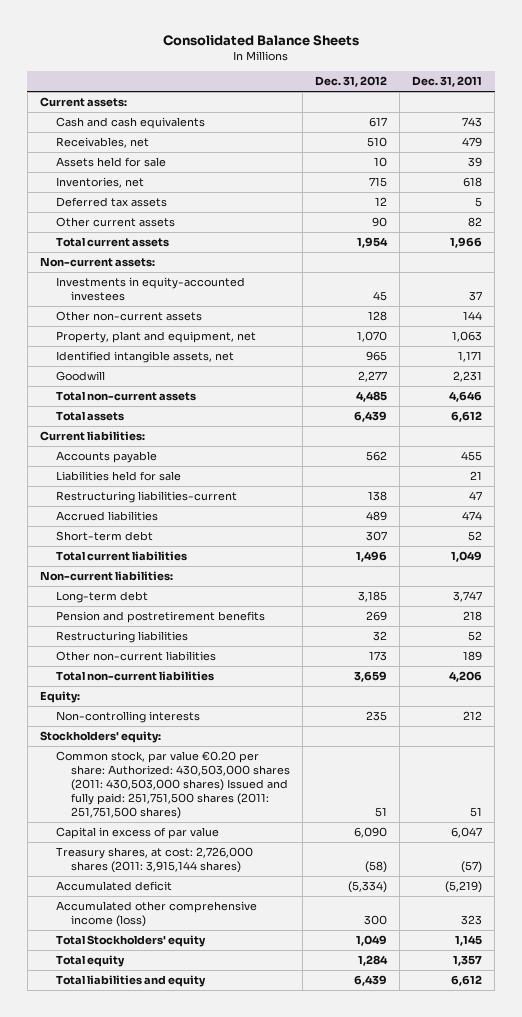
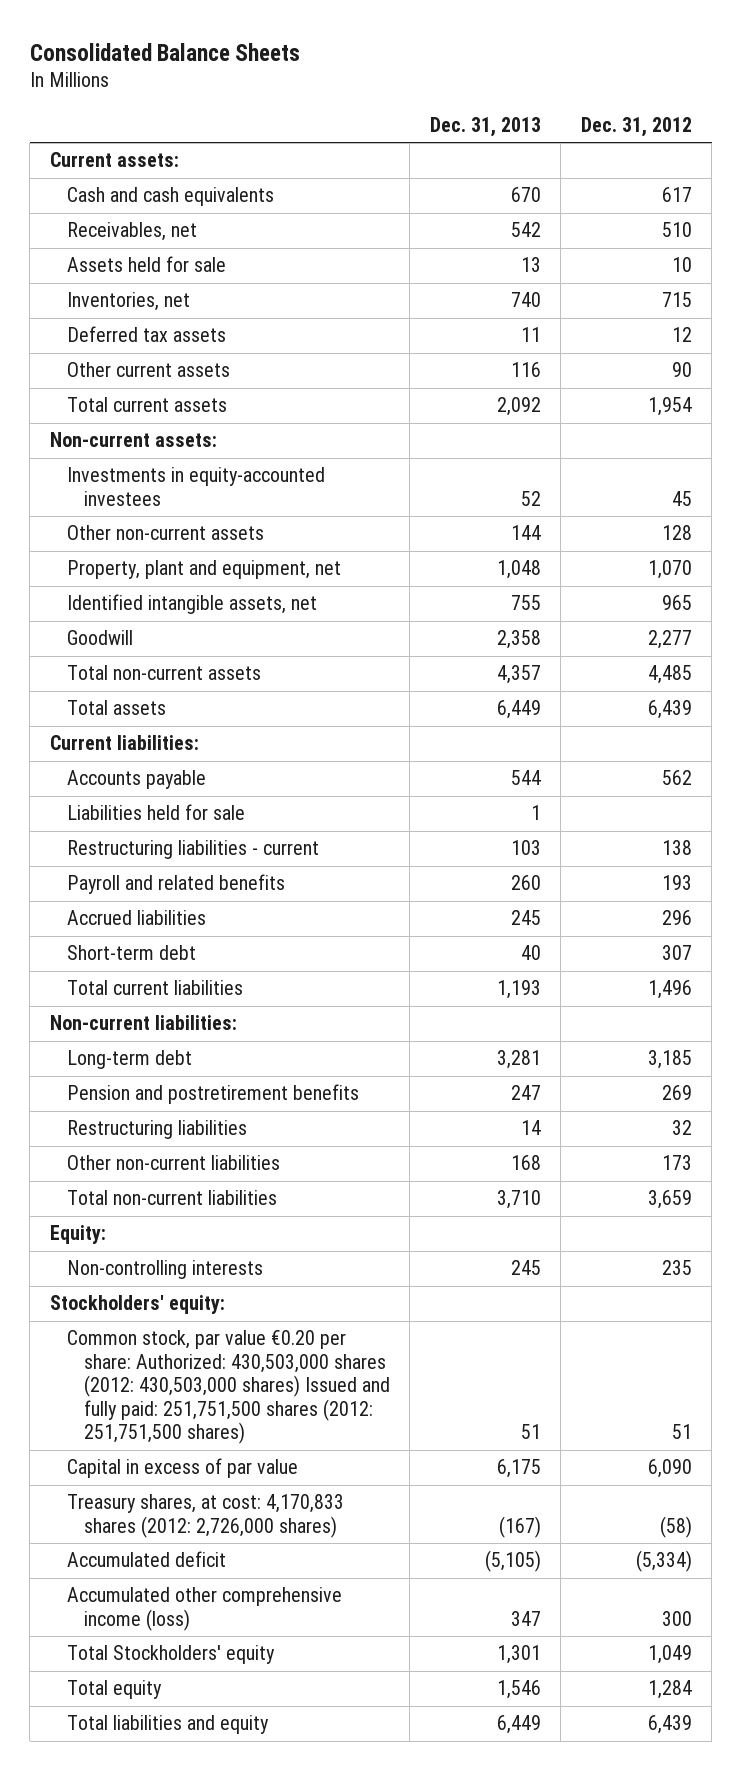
[412,76,483,88] Dec. 31, 2011 -> none
none -> [429,116,541,137] Dec. 31, 2013
[55,491,237,504] Restructuring liabilities-current -> [66,840,319,860] Restructuring liabilities - current
none -> [66,874,285,895] Payroll and related benefits
[366,511,388,522] 489 -> [661,910,692,926] 296
[55,751,291,819] Common stock, par value €0.20 per share: Authorized: 430,503,000 shares (2011: 430,503,000 shares) Issued and fully paid: 251,751,500 shares (2011: 251,751,500 shares) -> [66,1330,390,1445] Common stock, par value €0.20 per share: Authorized: 430,503,000 shares (2012: 430,503,000 shares) Issued and fully paid: 251,751,500 shares (2012: 251,751,500 shares)
[55,847,253,874] Treasury shares, at cost: 2,726,000 shares (2011: 3,915,144 shares) -> [66,1494,344,1538] Treasury shares, at cost: 4,170,833 shares (2012: 2,726,000 shares)

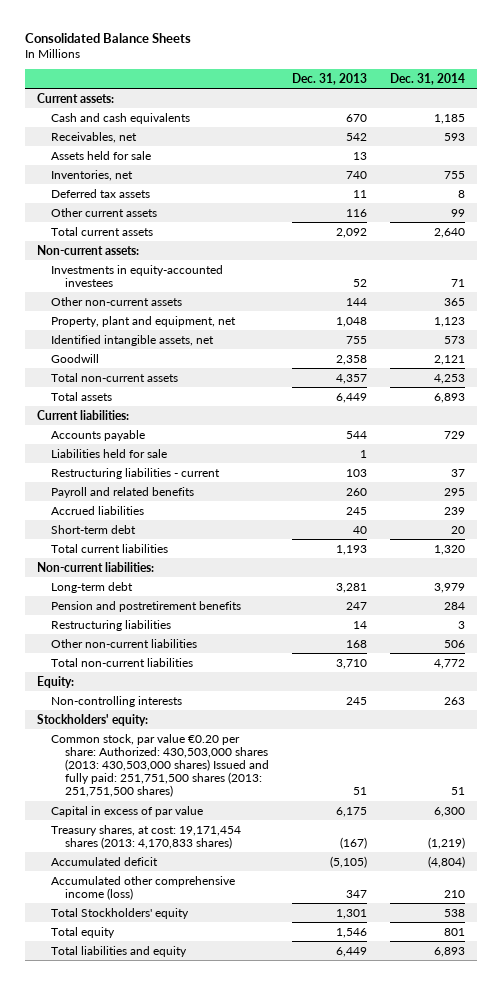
[580,116,692,137] Dec. 31, 2012 -> none
none -> [390,72,466,85] Dec. 31, 2014
[66,1330,390,1445] Common stock, par value €0.20 per share: Authorized: 430,503,000 shares (2012: 430,503,000 shares) Issued and fully paid: 251,751,500 shares (2012: 251,751,500 shares) -> [50,733,270,798] Common stock, par value €0.20 per share: Authorized: 430,503,000 shares (2013: 430,503,000 shares) Issued and fully paid: 251,751,500 shares (2013: 251,751,500 shares)
[66,1494,344,1538] Treasury shares, at cost: 4,170,833 shares (2012: 2,726,000 shares) -> [50,824,241,849] Treasury shares, at cost: 19,171,454 shares (2013: 4,170,833 shares)

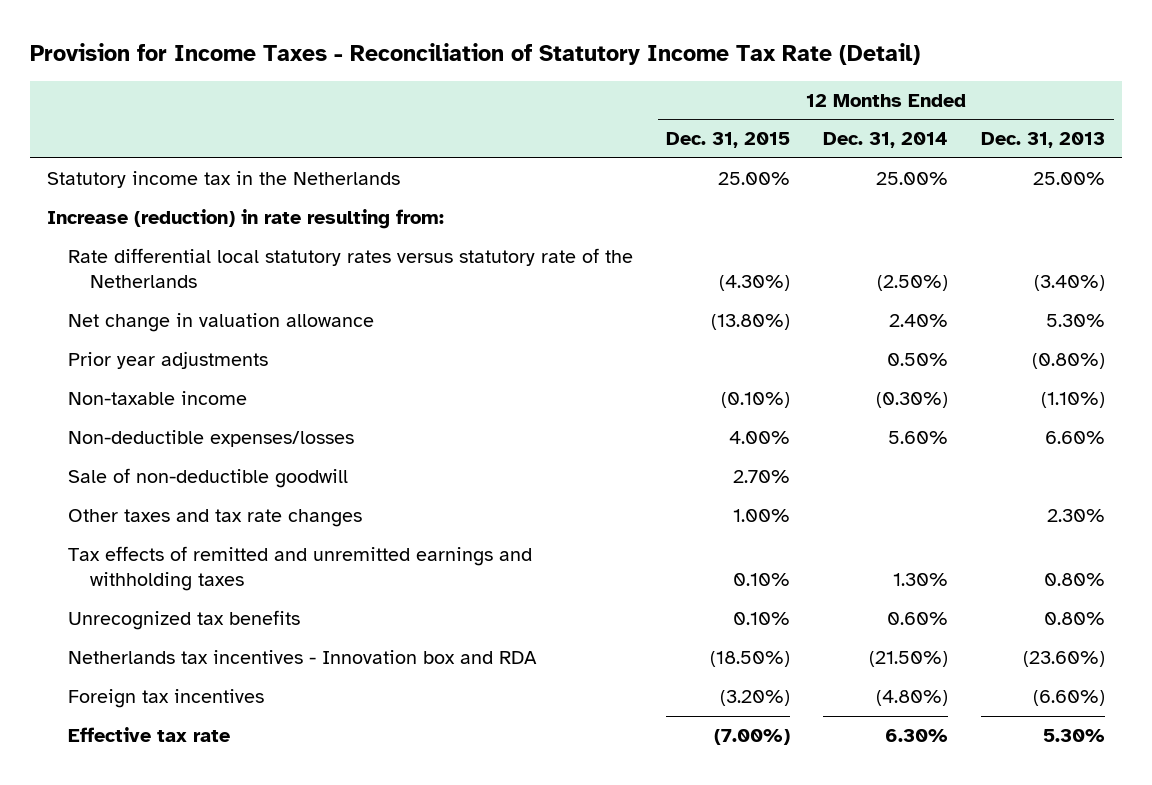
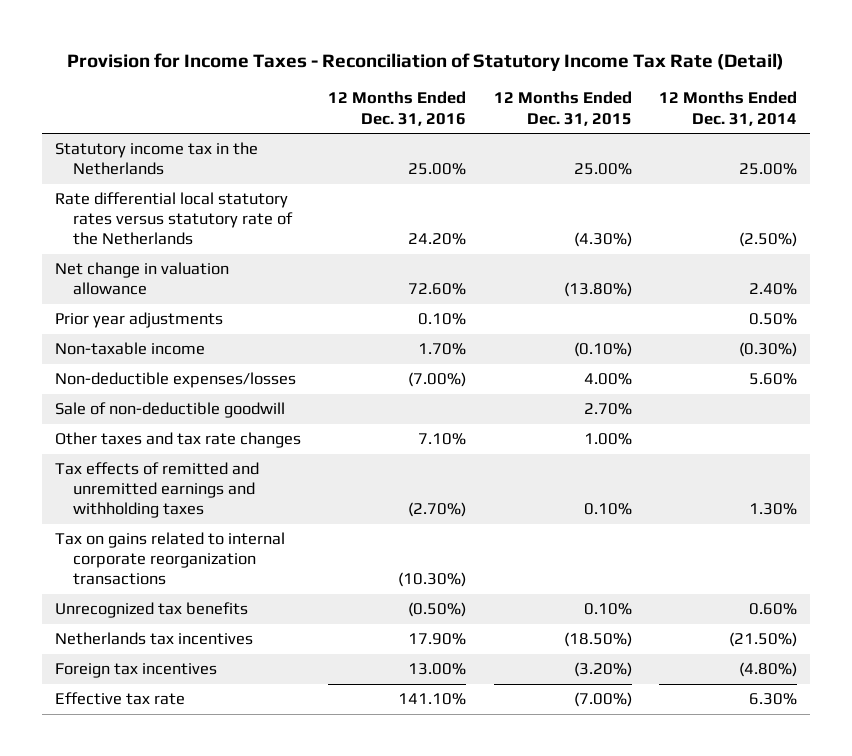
[981,132,1106,149] Dec. 31, 2013 -> none
none -> [328,91,467,126] 12 Months Ended Dec. 31, 2016
[46,209,444,230] Increase (reduction) in rate resulting from: -> none
none -> [55,532,286,586] Tax on gains related to internal corporate reorganization transactions
[68,650,538,665] Netherlands tax incentives - Innovation box and RDA -> [55,632,254,646] Netherlands tax incentives

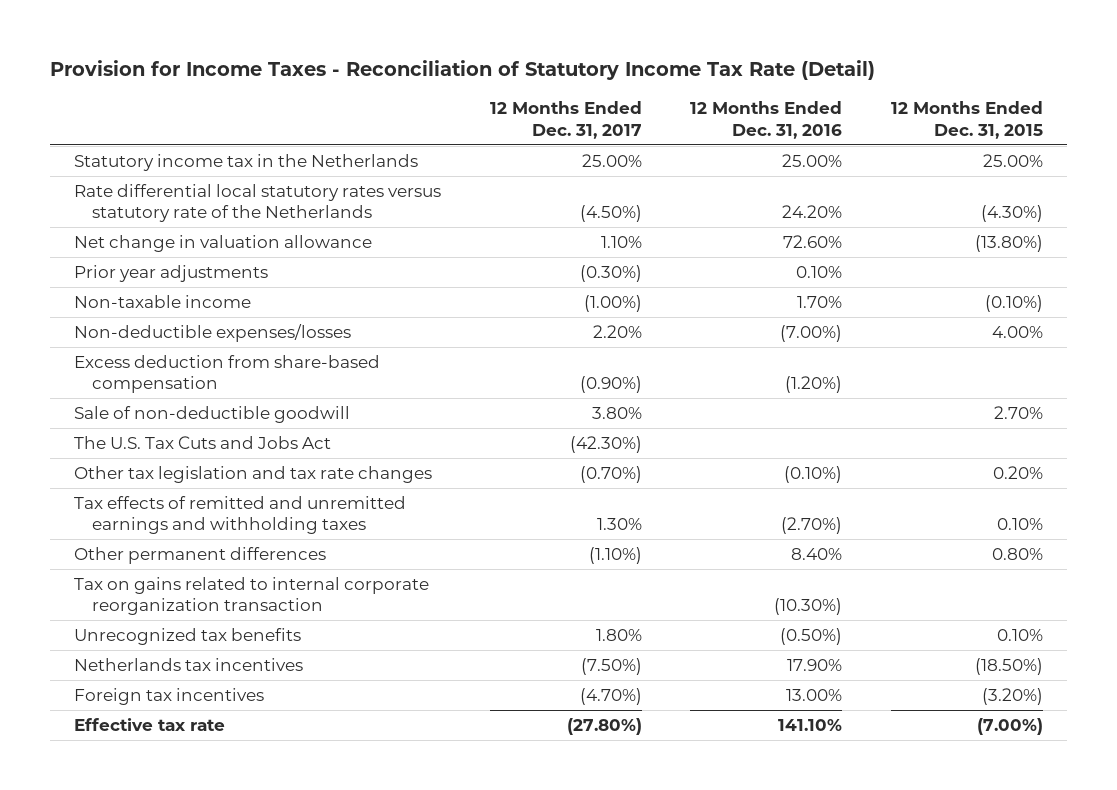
[658,91,797,126] 12 Months Ended Dec. 31, 2014 -> none
none -> [489,101,642,139] 12 Months Ended Dec. 31, 2017
none -> [74,354,381,394] Excess deduction from share-based compensation
none -> [74,435,332,449] The U.S. Tax Cuts and Jobs Act
[55,432,302,449] Other taxes and tax rate changes -> [74,465,433,483] Other tax legislation and tax rate changes
[418,433,467,446] 7.10% -> [784,465,843,483] (0.10%)
[583,433,632,446] 1.00% -> [993,465,1044,479] 0.20%
none -> [74,546,327,564] Other permanent differences
[55,532,286,586] Tax on gains related to internal corporate reorganization transactions -> [74,576,430,616] Tax on gains related to internal corporate reorganization transaction

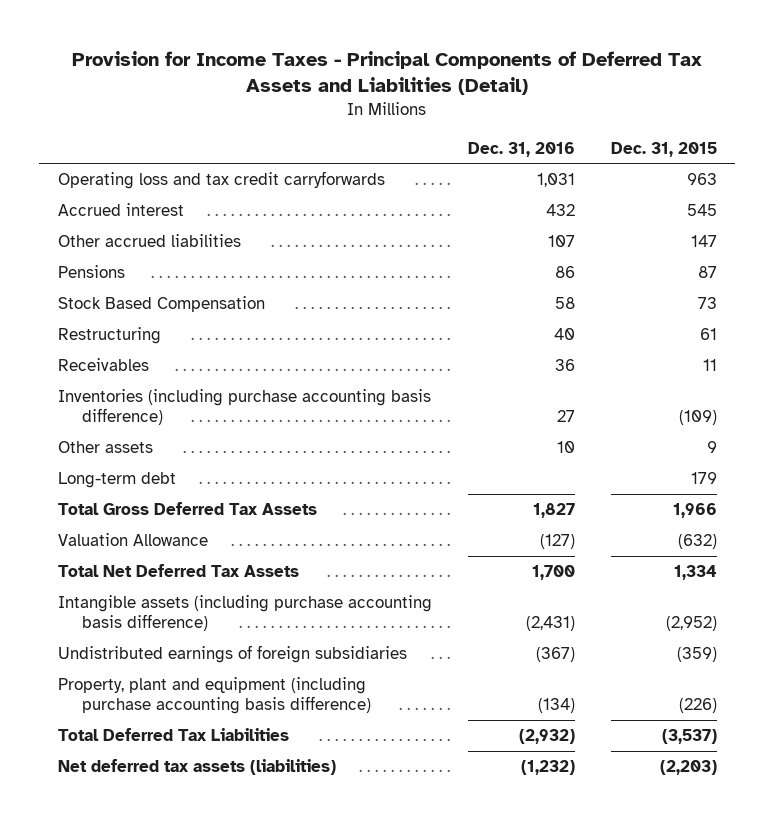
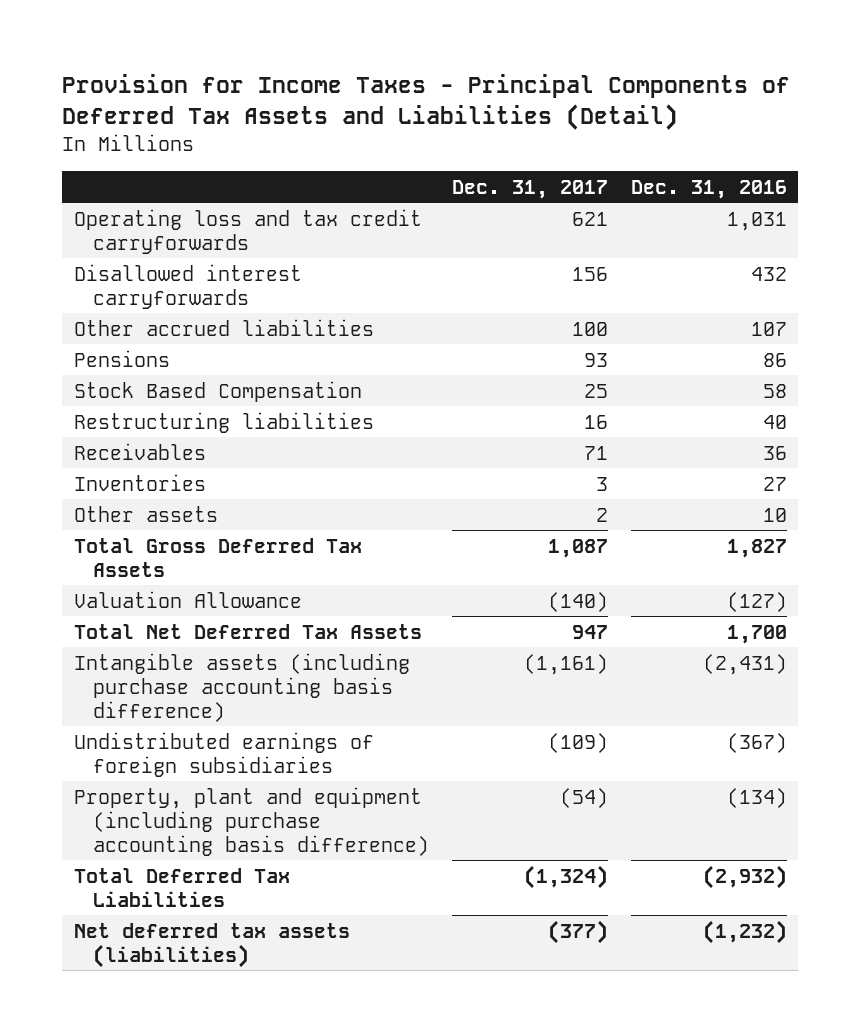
[611,141,718,157] Dec. 31, 2015 -> none
none -> [451,179,608,199] Dec. 31, 2017
[57,203,184,217] Accrued interest -> [73,263,302,309] Disallowed interest carryforwards
[57,327,161,345] Restructuring -> [73,411,374,433] Restructuring liabilities
[57,389,431,426] Inventories (including purchase accounting basis difference) -> [73,473,206,491] Inventories
[57,472,176,489] Long-term debt -> none

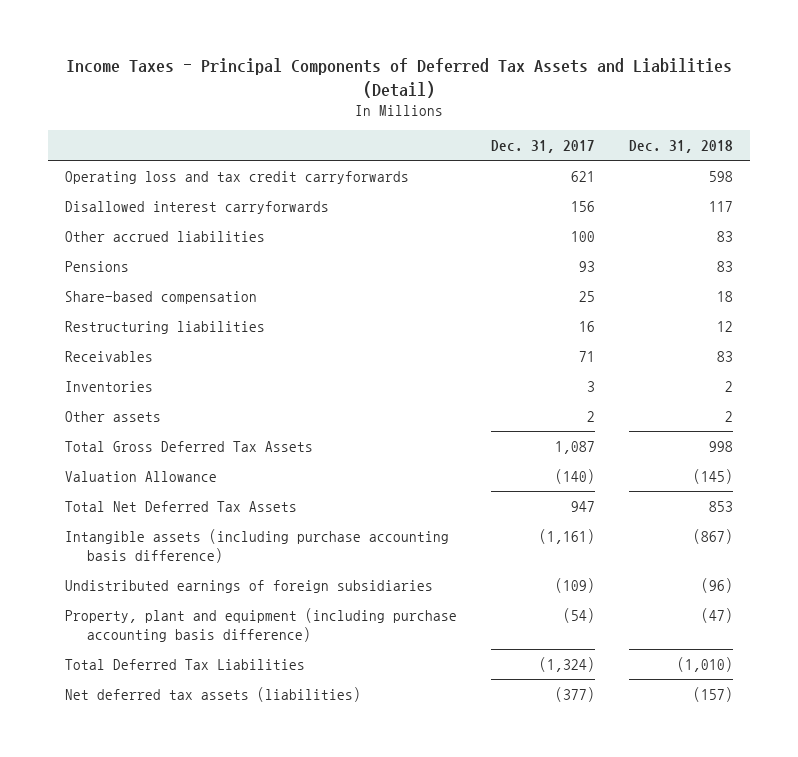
[62,74,791,131] Provision for Income Taxes - Principal Components of Deferred Tax Assets and Liabilities (Detail) -> [65,58,732,98] Income Taxes - Principal Components of Deferred Tax Assets and Liabilities (Detail)
[630,179,787,199] Dec. 31, 2016 -> none
none -> [628,140,733,154] Dec. 31, 2018
[73,380,362,402] Stock Based Compensation -> [64,290,257,304] Share-based compensation

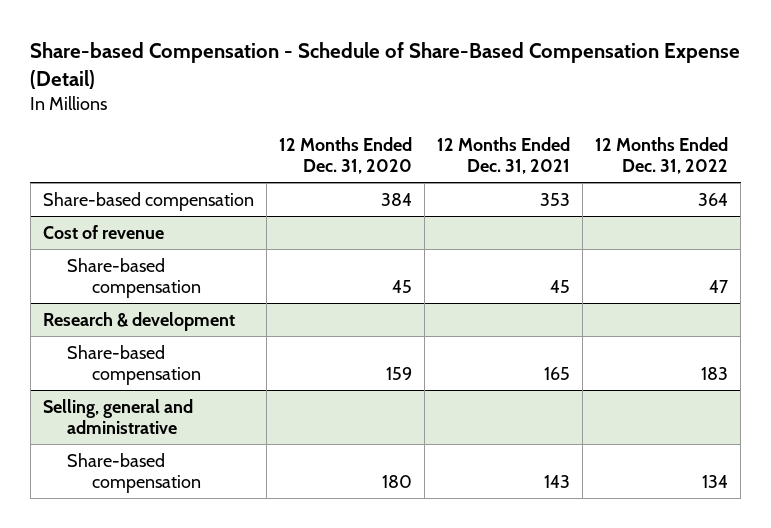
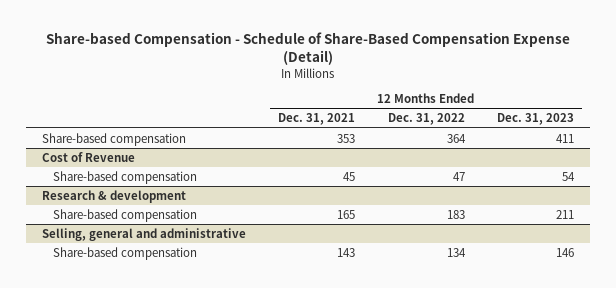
[278,136,412,175] 12 Months Ended Dec. 31, 2020 -> none
none -> [496,113,574,126] Dec. 31, 2023
[42,224,164,239] Cost of revenue -> [42,151,136,162] Cost of Revenue

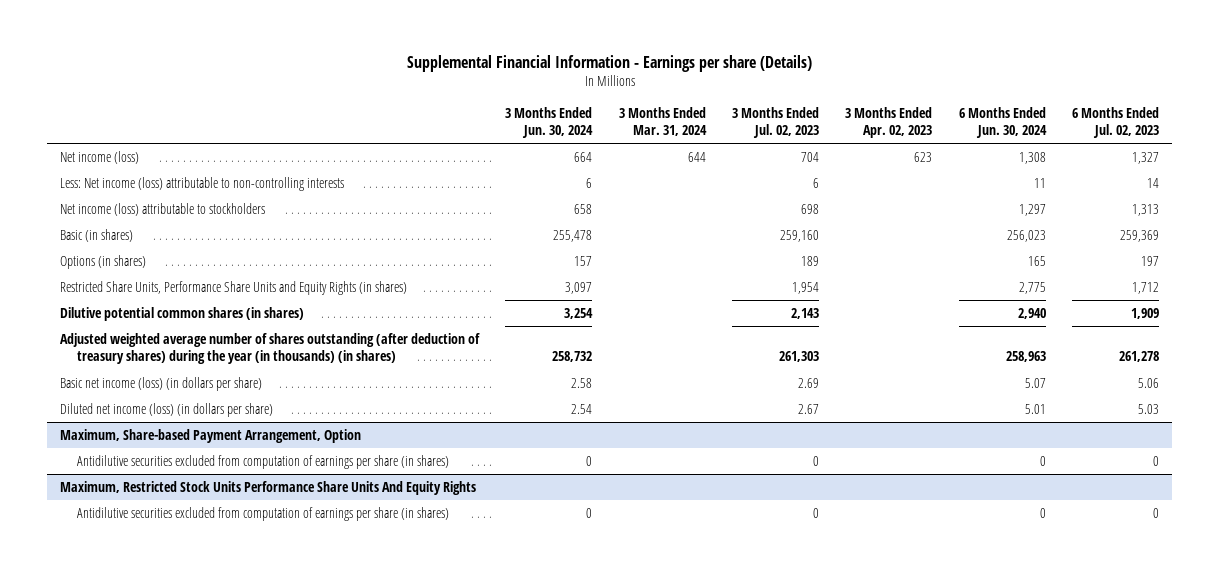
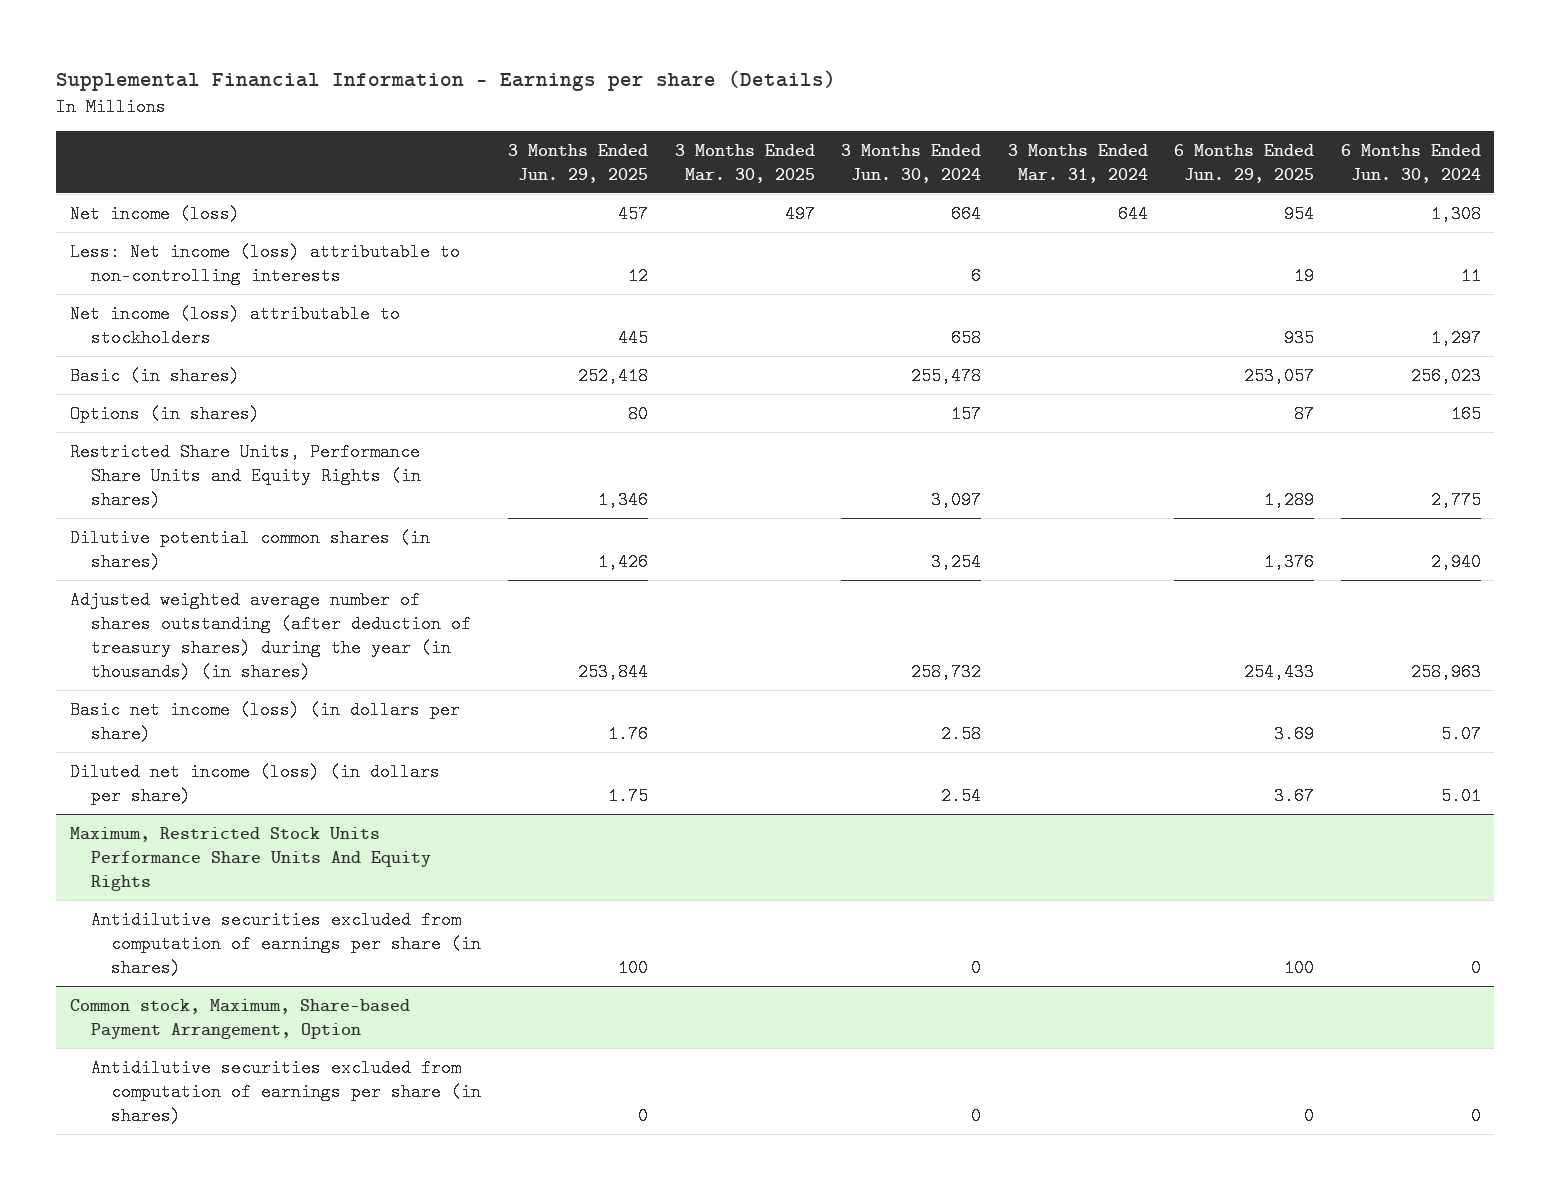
[732,106,820,139] 3 Months Ended Jul. 02, 2023 -> none
[845,106,933,139] 3 Months Ended Apr. 02, 2023 -> none
[1072,106,1160,139] 6 Months Ended Jul. 02, 2023 -> none
none -> [507,143,648,183] 3 Months Ended Jun. 29, 2025
none -> [674,143,815,183] 3 Months Ended Mar. 30, 2025
none -> [1174,143,1315,183] 6 Months Ended Jun. 29, 2025
[59,428,361,443] Maximum, Share-based Payment Arrangement, Option -> none
[77,454,450,469] Antidilutive securities excluded from computation of earnings per share (in shares) -> none
none -> [69,998,410,1039] Common stock, Maximum, Share-based Payment Arrangement, Option
none -> [90,1058,482,1125] Antidilutive securities excluded from computation of earnings per share (in shares)

